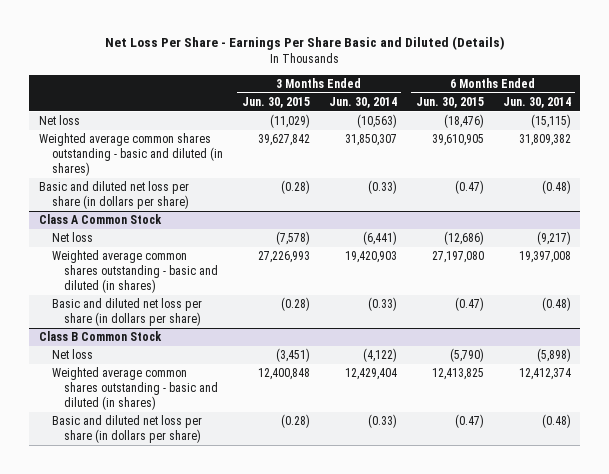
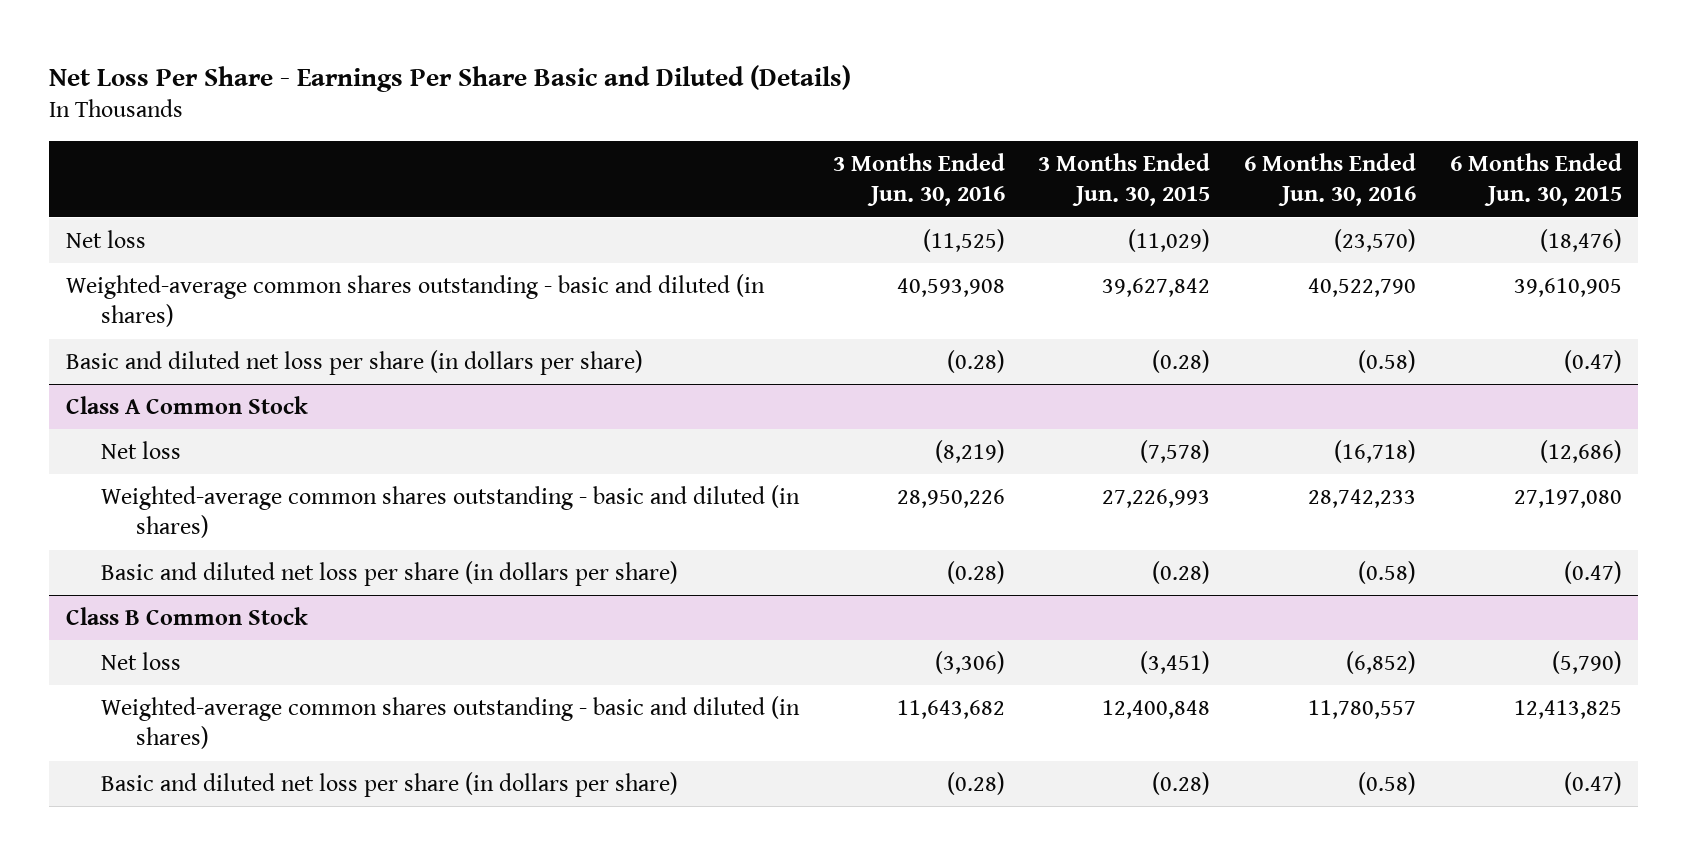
[328,96,397,108] Jun. 30, 2014 -> none
[502,96,571,108] Jun. 30, 2014 -> none
none -> [832,153,1005,207] 3 Months Ended Jun. 30, 2016
none -> [1243,153,1416,207] 6 Months Ended Jun. 30, 2016
[38,133,223,176] Weighted average common shares outstanding - basic and diluted (in shares) -> [65,273,765,328] Weighted-average common shares outstanding - basic and diluted (in shares)
[51,250,219,293] Weighted average common shares outstanding - basic and diluted (in shares) -> [101,484,801,539] Weighted-average common shares outstanding - basic and diluted (in shares)
[51,367,219,410] Weighted average common shares outstanding - basic and diluted (in shares) -> [101,695,801,750] Weighted-average common shares outstanding - basic and diluted (in shares)

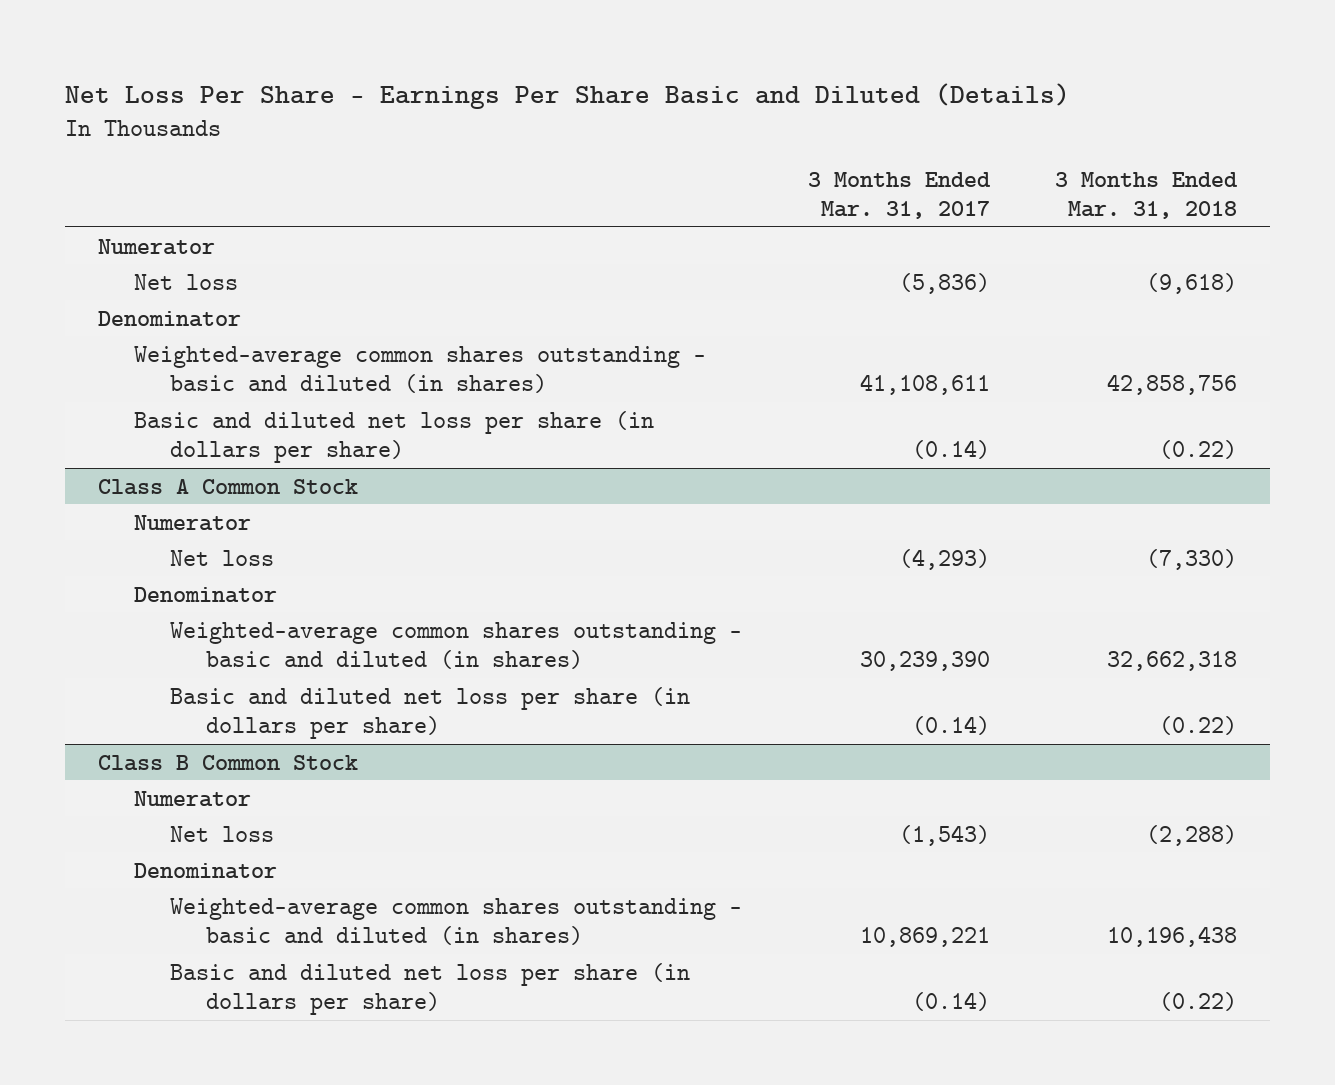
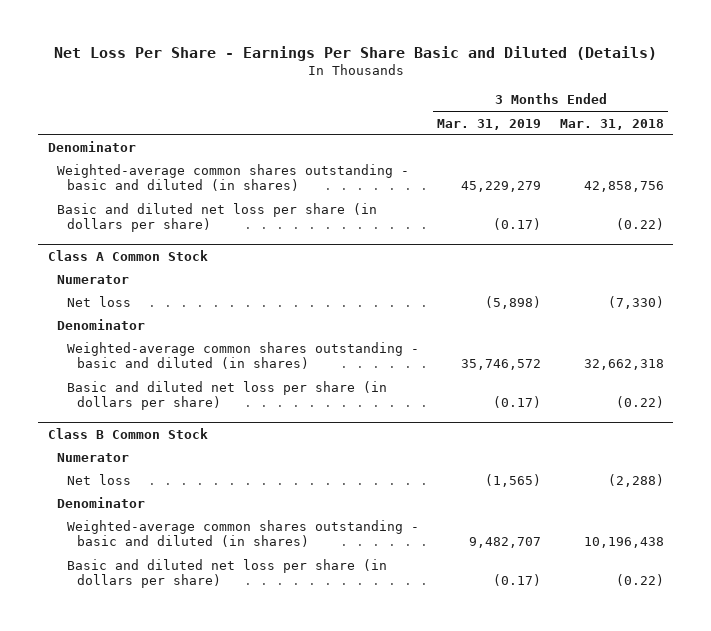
[807,171,991,220] 3 Months Ended Mar. 31, 2017 -> none
none -> [437,118,542,130] Mar. 31, 2019
[97,238,215,255] Numerator -> none
[134,273,239,290] Net loss -> none

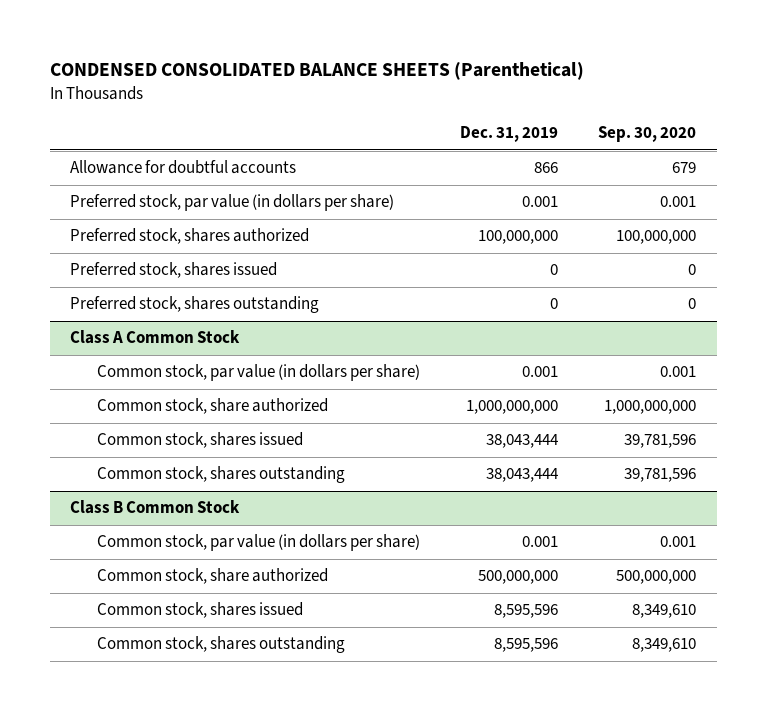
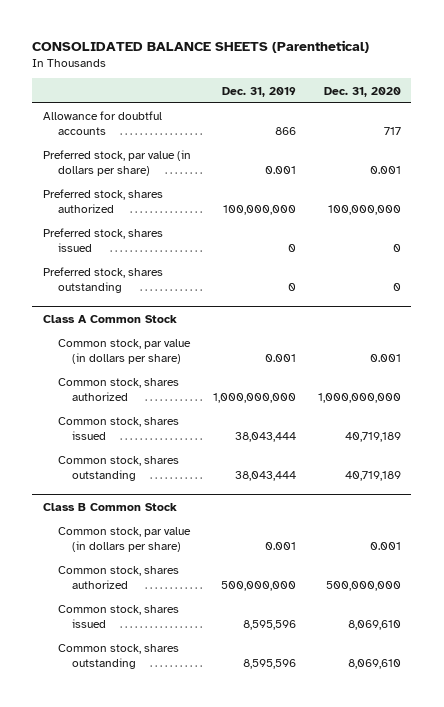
[49,62,584,81] CONDENSED CONSOLIDATED BALANCE SHEETS (Parenthetical) -> [32,39,370,53] CONSOLIDATED BALANCE SHEETS (Parenthetical)
[598,126,697,143] Sep. 30, 2020 -> none
none -> [323,86,401,97] Dec. 31, 2020
[96,398,328,415] Common stock, share authorized -> [57,378,179,402] Common stock, shares authorized
[96,568,328,585] Common stock, share authorized -> [57,566,179,590] Common stock, shares authorized

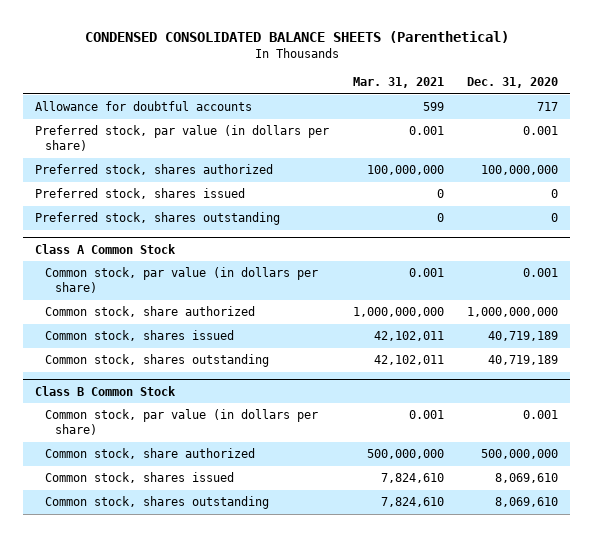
[32,39,370,53] CONSOLIDATED BALANCE SHEETS (Parenthetical) -> [84,30,509,43] CONDENSED CONSOLIDATED BALANCE SHEETS (Parenthetical)
[221,86,296,97] Dec. 31, 2019 -> none
none -> [352,77,444,89] Mar. 31, 2021
[57,378,179,402] Common stock, shares authorized -> [45,306,256,318] Common stock, share authorized
[57,566,179,590] Common stock, shares authorized -> [45,448,256,460] Common stock, share authorized

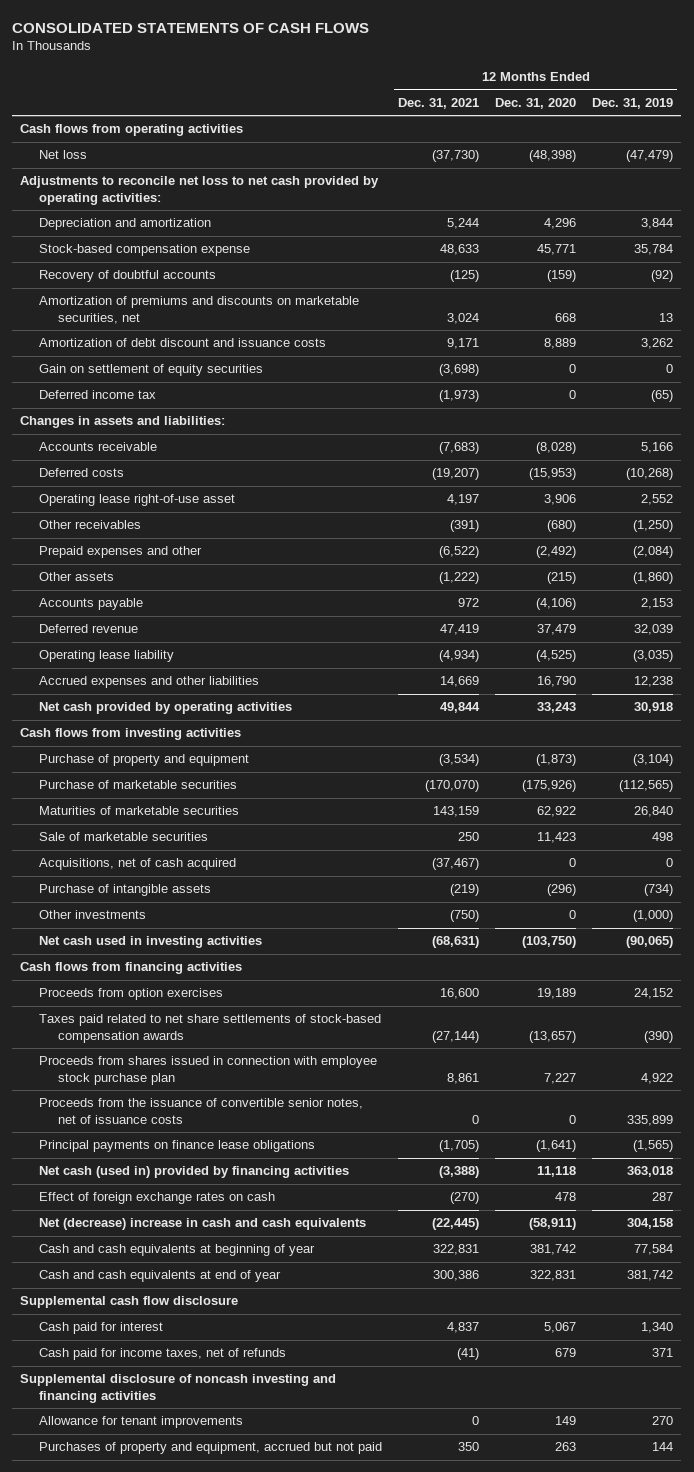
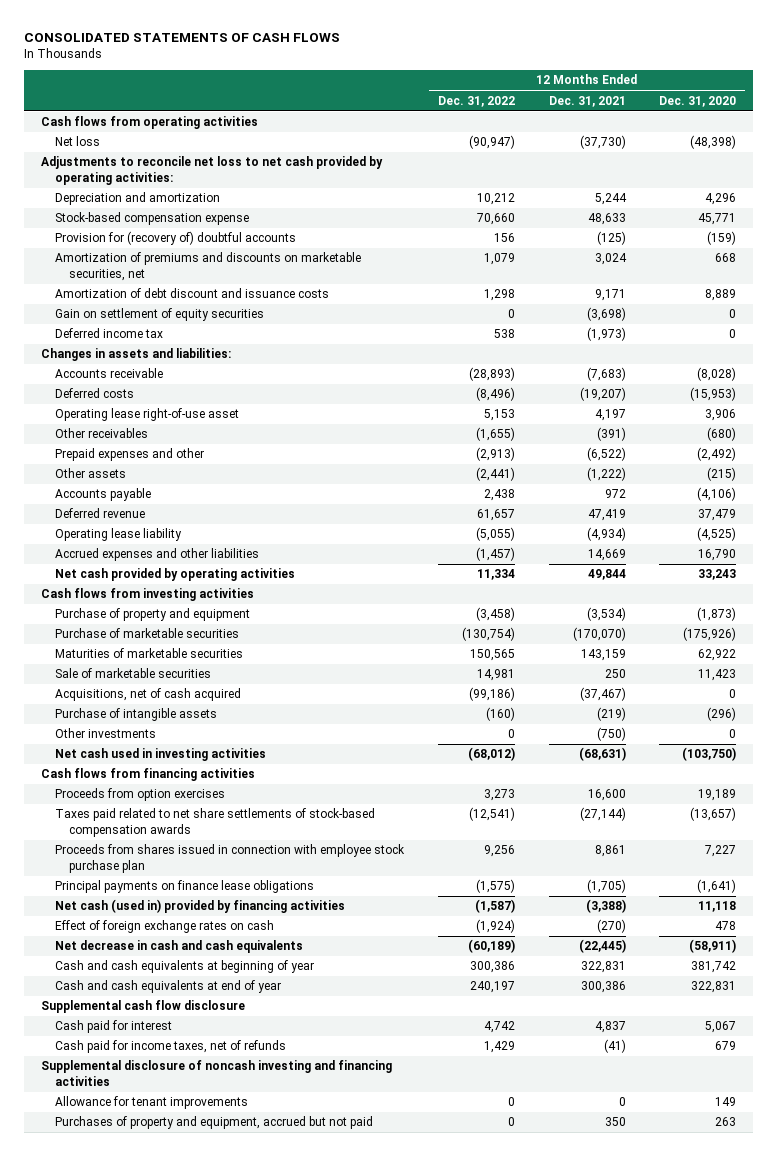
[592,97,674,109] Dec. 31, 2019 -> none
none -> [437,95,515,107] Dec. 31, 2022
[39,270,217,283] Recovery of doubtful accounts -> [54,231,296,246] Provision for (recovery of) doubtful accounts
[39,1098,364,1125] Proceeds from the issuance of convertible senior notes, net of issuance costs -> none
[39,1218,367,1231] Net (decrease) increase in cash and cash equivalents -> [54,940,303,954] Net decrease in cash and cash equivalents

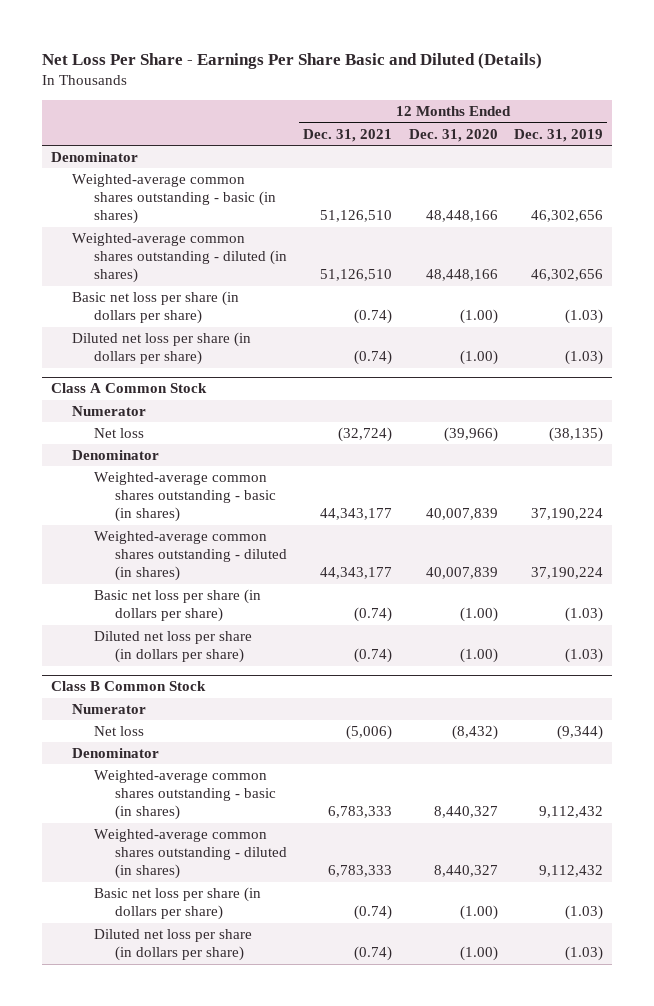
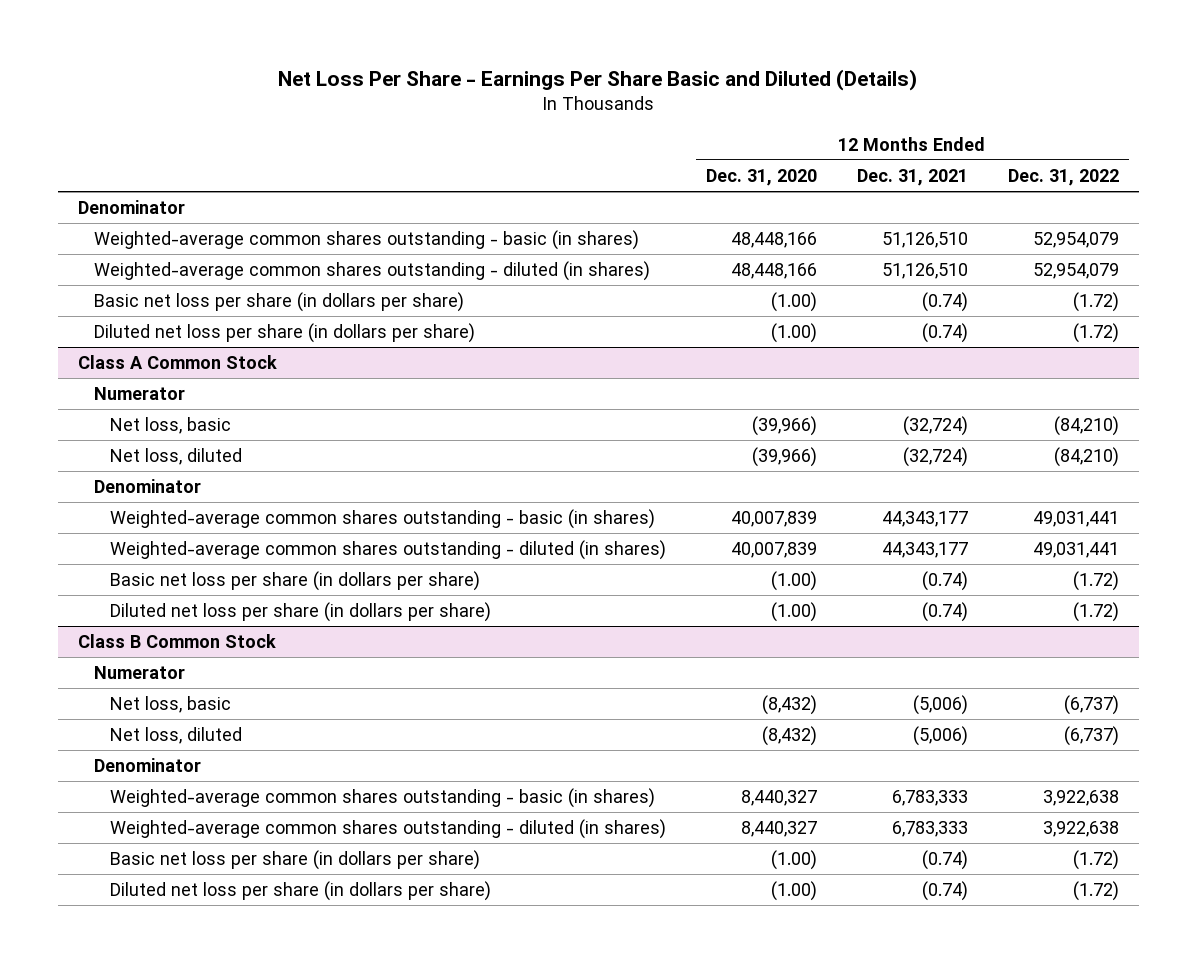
[514,128,604,142] Dec. 31, 2019 -> none
none -> [1007,169,1119,187] Dec. 31, 2022
[93,428,144,439] Net loss -> [109,417,231,435] Net loss, basic
none -> [109,448,242,466] Net loss, diluted
[93,726,144,737] Net loss -> [109,696,231,714] Net loss, basic
none -> [109,727,242,745] Net loss, diluted

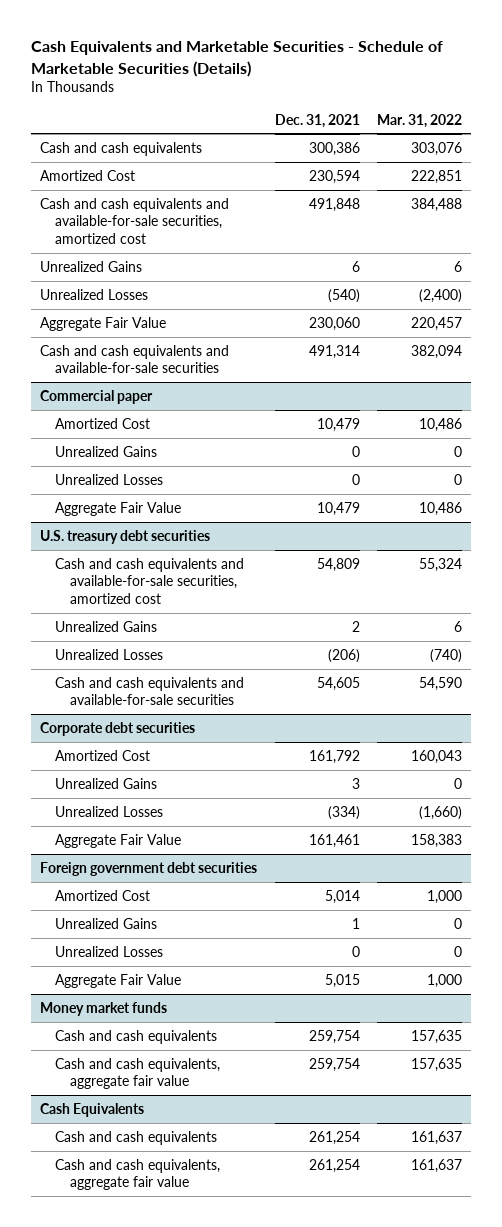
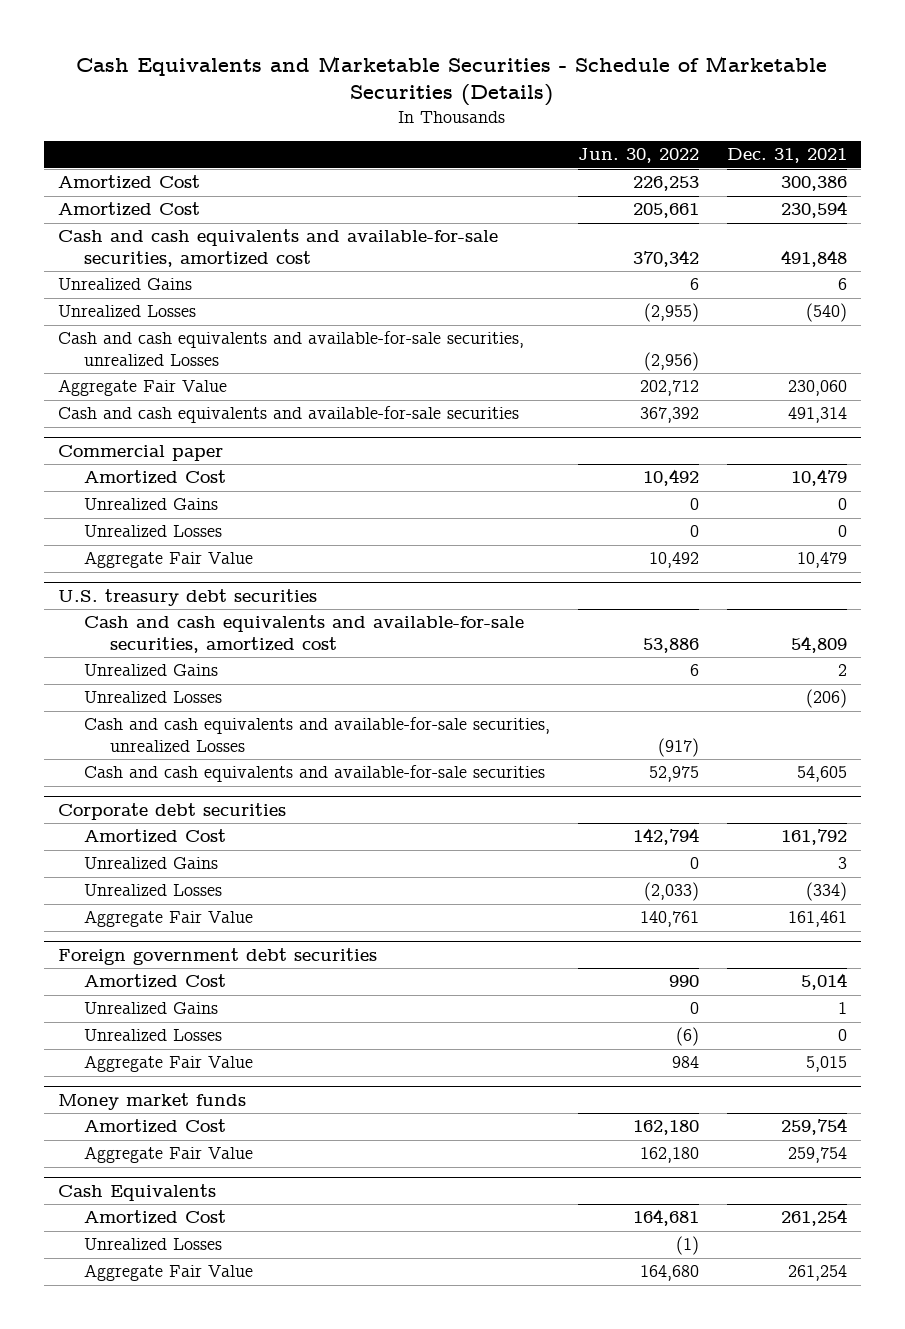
[377,113,463,128] Mar. 31, 2022 -> none
none -> [577,148,699,164] Jun. 30, 2022
[39,141,202,156] Cash and cash equivalents -> [58,175,201,191] Amortized Cost
none -> [58,331,525,366] Cash and cash equivalents and available-for-sale securities, unrealized Losses
none -> [83,717,550,752] Cash and cash equivalents and available-for-sale securities, unrealized Losses
[55,1029,218,1044] Cash and cash equivalents -> [83,1119,226,1135] Amortized Cost
[55,1057,221,1090] Cash and cash equivalents, aggregate fair value -> [83,1146,253,1164] Aggregate Fair Value
[55,1130,218,1145] Cash and cash equivalents -> [83,1210,226,1226] Amortized Cost
none -> [83,1238,222,1251] Unrealized Losses
[55,1158,221,1191] Cash and cash equivalents, aggregate fair value -> [83,1264,253,1282] Aggregate Fair Value

